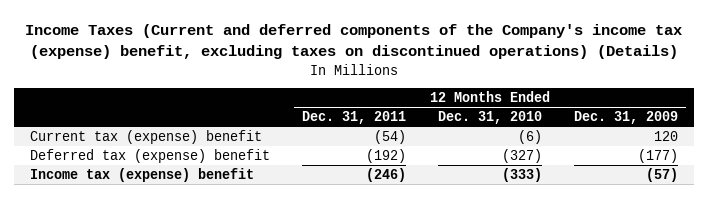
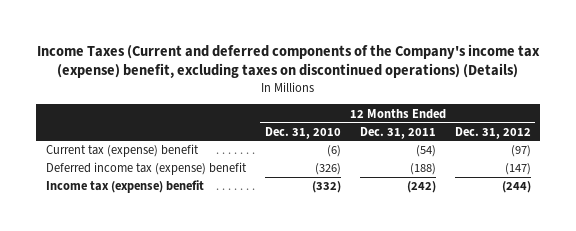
[573,111,678,125] Dec. 31, 2009 -> none
none -> [454,126,531,139] Dec. 31, 2012
[30,149,271,164] Deferred tax (expense) benefit -> [45,162,247,176] Deferred income tax (expense) benefit
[366,149,407,164] (192) -> [409,163,436,176] (188)
[502,149,543,164] (327) -> [314,163,341,176] (326)
[366,168,407,183] (246) -> [406,181,436,194] (242)
[502,168,543,183] (333) -> [311,181,341,194] (332)

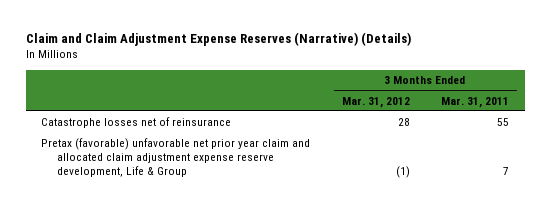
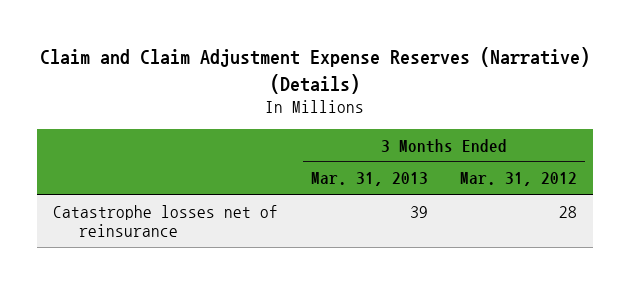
[441,96,510,108] Mar. 31, 2011 -> none
none -> [310,172,428,187] Mar. 31, 2013
[41,138,311,177] Pretax (favorable) unfavorable net prior year claim and allocated claim adjustment expense reserve development, Life & Group -> none

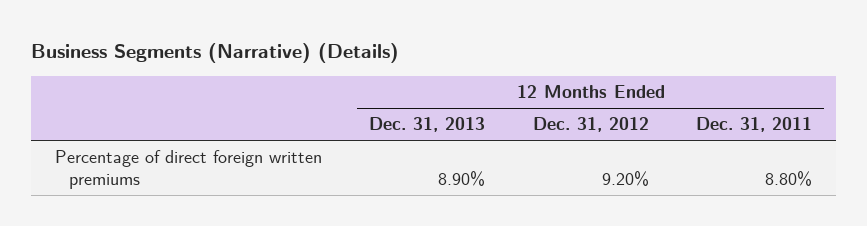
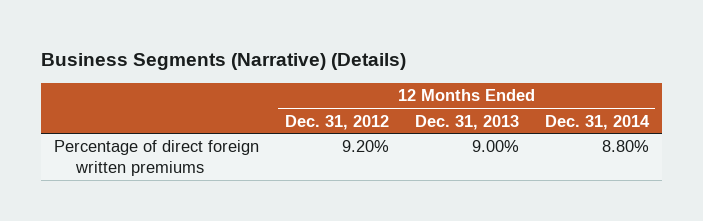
[696,117,813,133] Dec. 31, 2011 -> none
none -> [544,114,650,130] Dec. 31, 2014
[438,171,486,187] 8.90% -> [471,140,519,153] 9.00%

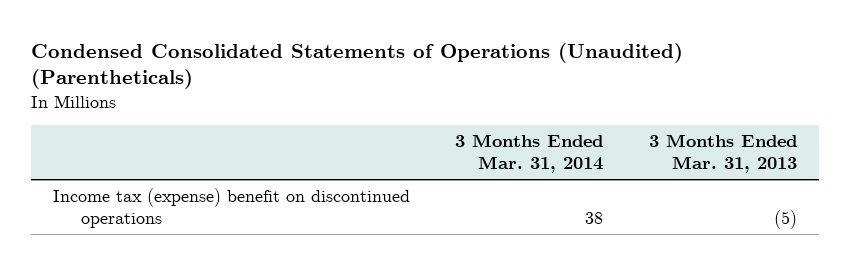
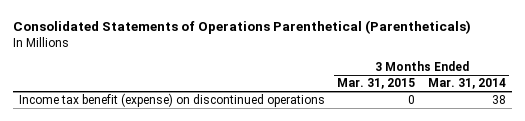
[30,42,683,90] Condensed Consolidated Statements of Operations (Unaudited) (Parentheticals) -> [12,19,471,34] Consolidated Statements of Operations Parenthetical (Parentheticals)
[648,134,797,174] 3 Months Ended Mar. 31, 2013 -> none
none -> [337,78,416,90] Mar. 31, 2015
[53,188,411,229] Income tax (expense) benefit on discontinued operations -> [18,93,325,108] Income tax benefit (expense) on discontinued operations

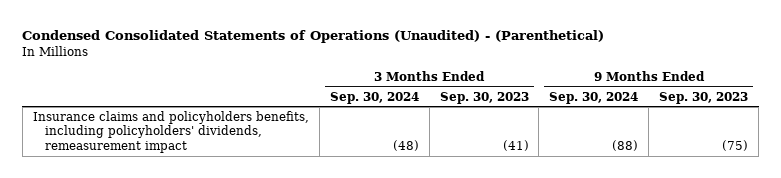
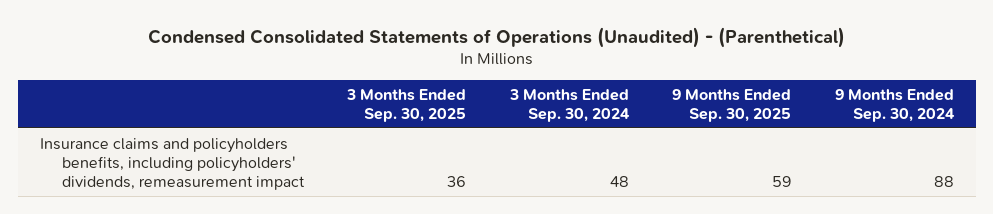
[439,91,529,104] Sep. 30, 2023 -> none
[659,91,749,104] Sep. 30, 2023 -> none
none -> [346,89,467,123] 3 Months Ended Sep. 30, 2025
none -> [672,89,792,123] 9 Months Ended Sep. 30, 2025
[392,139,419,151] (48) -> [609,175,629,187] 48
[612,139,639,151] (88) -> [933,175,954,187] 88

